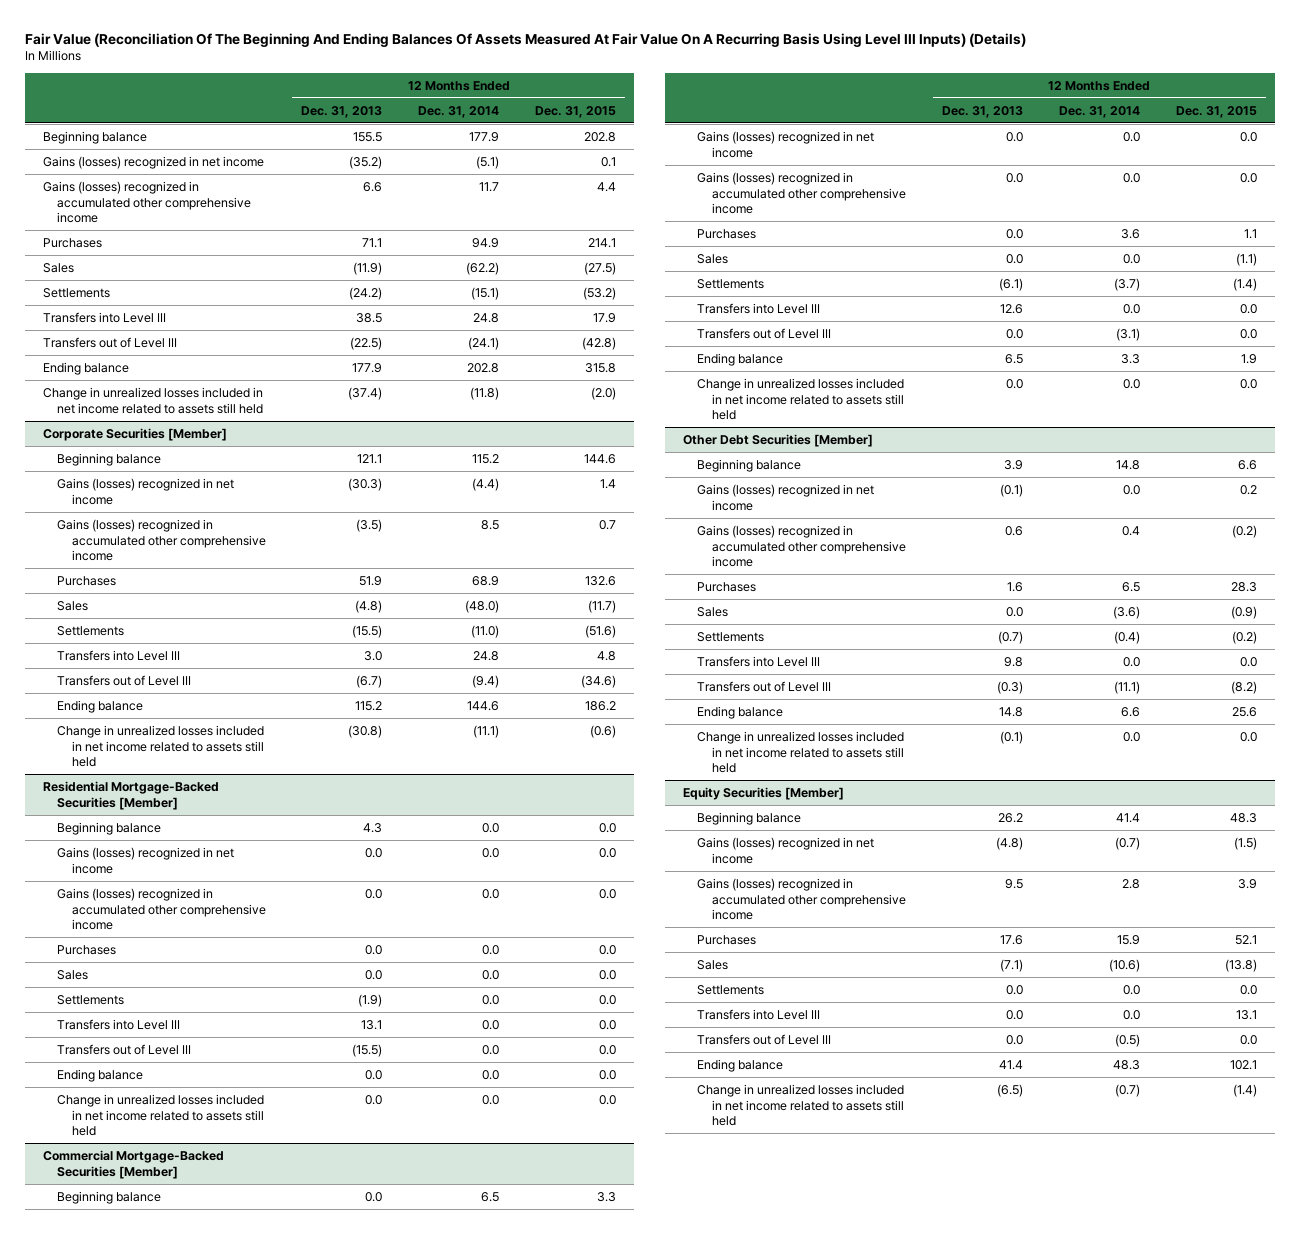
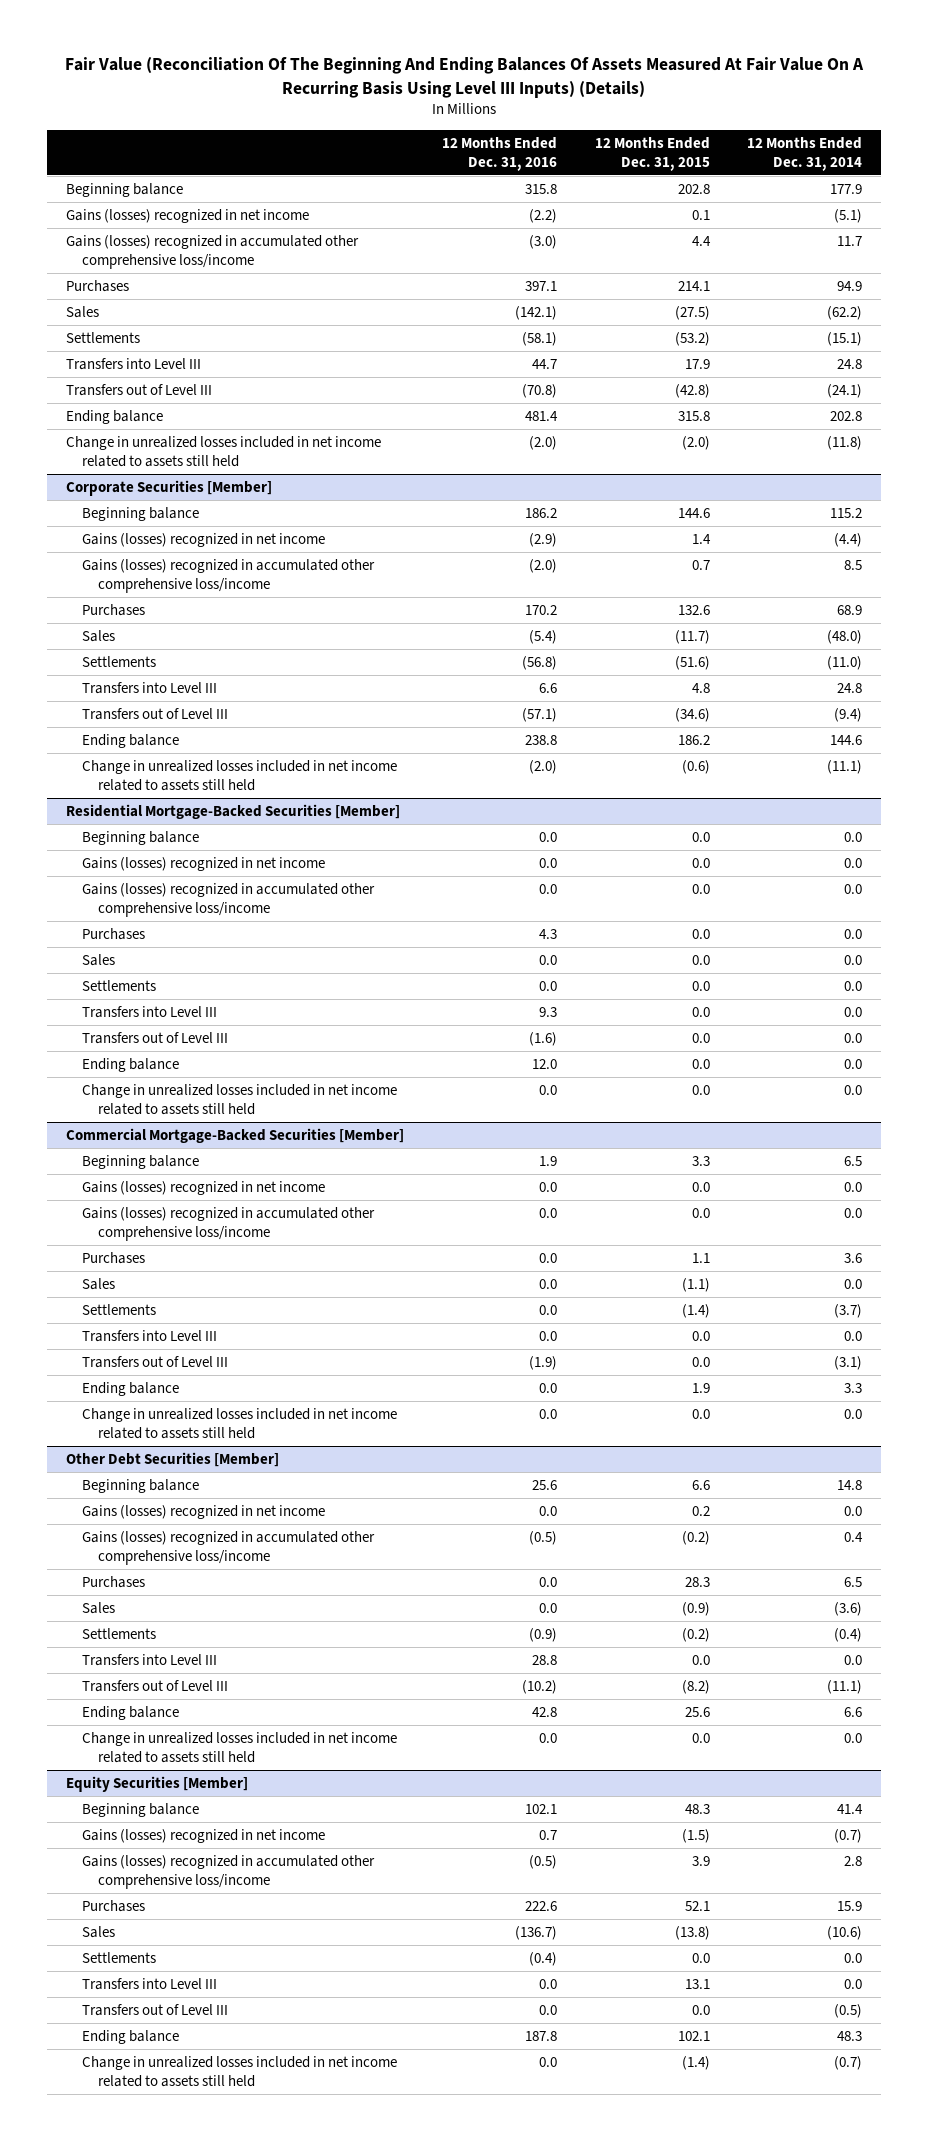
[301,105,383,118] Dec. 31, 2013 -> none
none -> [441,136,557,172] 12 Months Ended Dec. 31, 2016
[42,180,252,224] Gains (losses) recognized in accumulated other comprehensive income -> [65,234,359,270] Gains (losses) recognized in accumulated other comprehensive loss/income
[57,518,266,562] Gains (losses) recognized in accumulated other comprehensive income -> [81,558,375,594] Gains (losses) recognized in accumulated other comprehensive loss/income
[57,887,266,931] Gains (losses) recognized in accumulated other comprehensive income -> [81,882,375,918] Gains (losses) recognized in accumulated other comprehensive loss/income
[697,171,906,215] Gains (losses) recognized in accumulated other comprehensive income -> [81,1206,375,1242] Gains (losses) recognized in accumulated other comprehensive loss/income
[697,524,906,568] Gains (losses) recognized in accumulated other comprehensive income -> [81,1530,375,1566] Gains (losses) recognized in accumulated other comprehensive loss/income
[697,877,906,921] Gains (losses) recognized in accumulated other comprehensive income -> [81,1854,375,1890] Gains (losses) recognized in accumulated other comprehensive loss/income

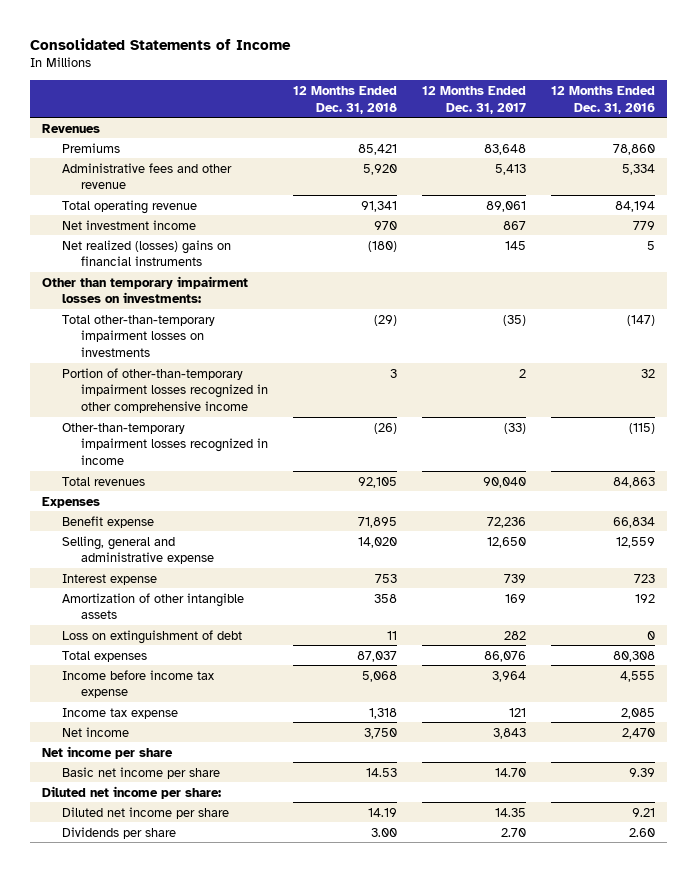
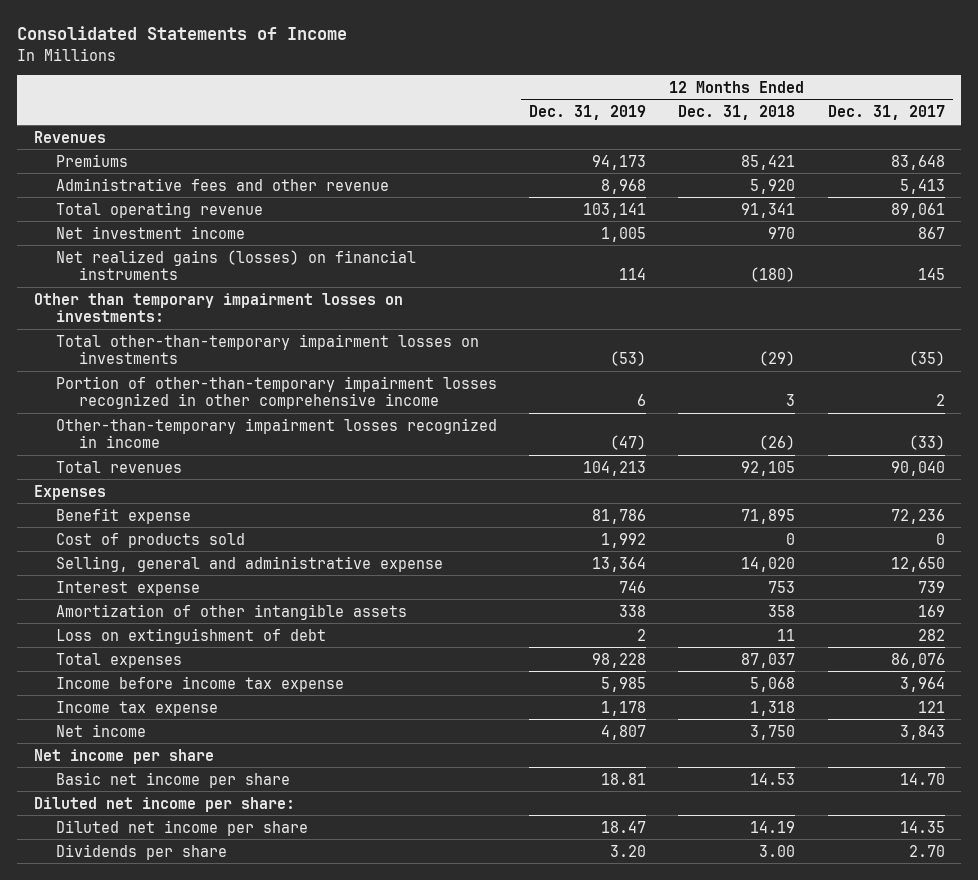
[550,85,655,114] 12 Months Ended Dec. 31, 2016 -> none
none -> [529,105,647,121] Dec. 31, 2019
[61,239,231,267] Net realized (losses) gains on financial instruments -> [56,249,417,280] Net realized gains (losses) on financial instruments
none -> [56,532,246,548] Cost of products sold

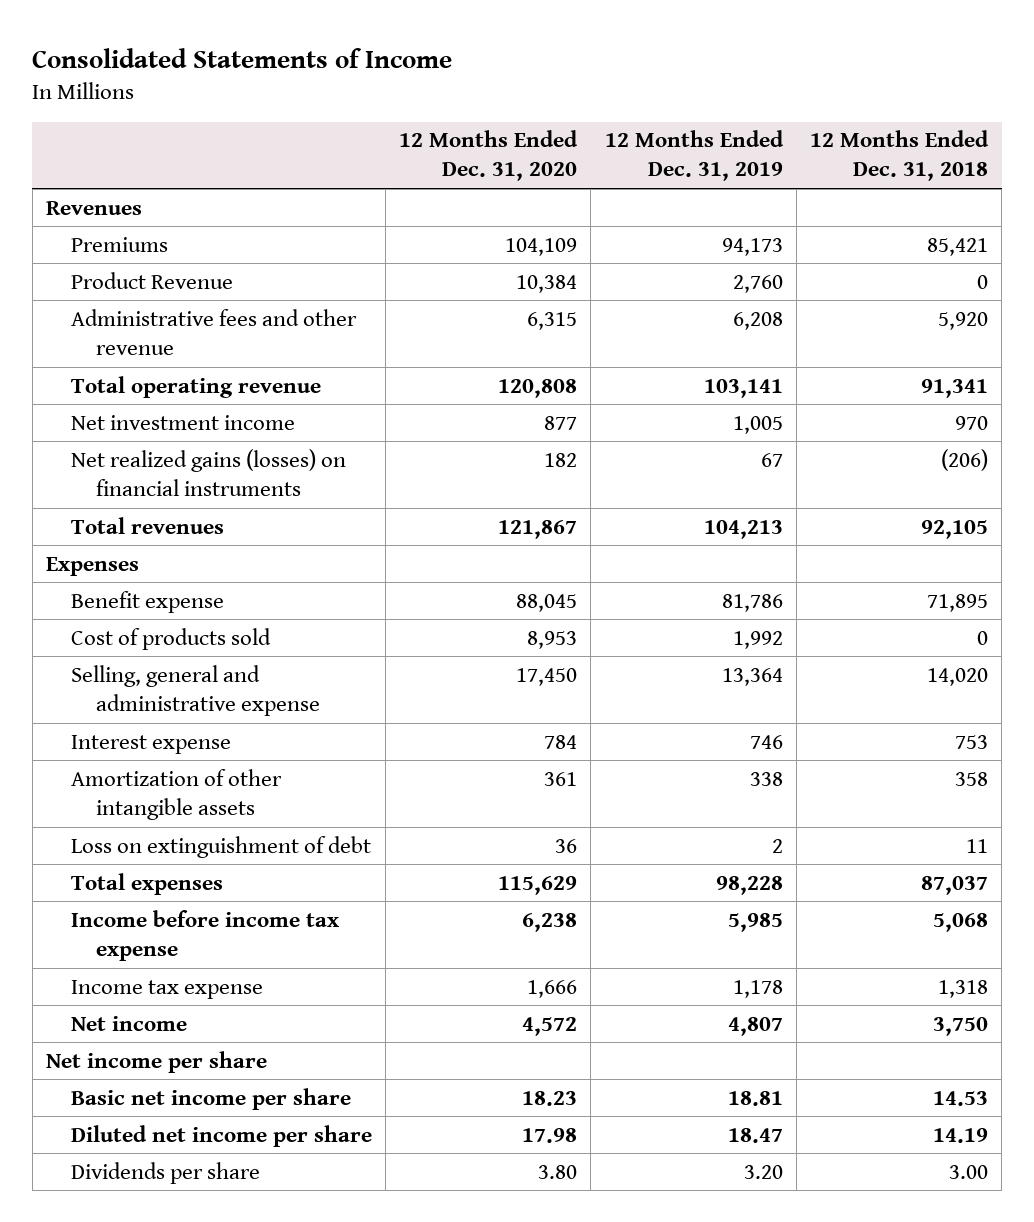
[827,105,945,121] Dec. 31, 2017 -> none
none -> [399,130,579,182] 12 Months Ended Dec. 31, 2020
none -> [70,271,233,289] Product Revenue
[601,178,647,194] 8,968 -> [732,311,783,330] 6,208
[33,292,403,322] Other than temporary impairment losses on investments: -> none
[56,333,480,364] Total other-than-temporary impairment losses on investments -> none
[56,375,498,409] Portion of other-than-temporary impairment losses recognized in other comprehensive income -> none
[56,417,498,448] Other-than-temporary impairment losses recognized in income -> none
[619,267,647,280] 114 -> [760,452,783,467] 67
[750,266,796,282] (180) -> [941,448,989,471] (206)
[33,796,295,812] Diluted net income per share: -> none

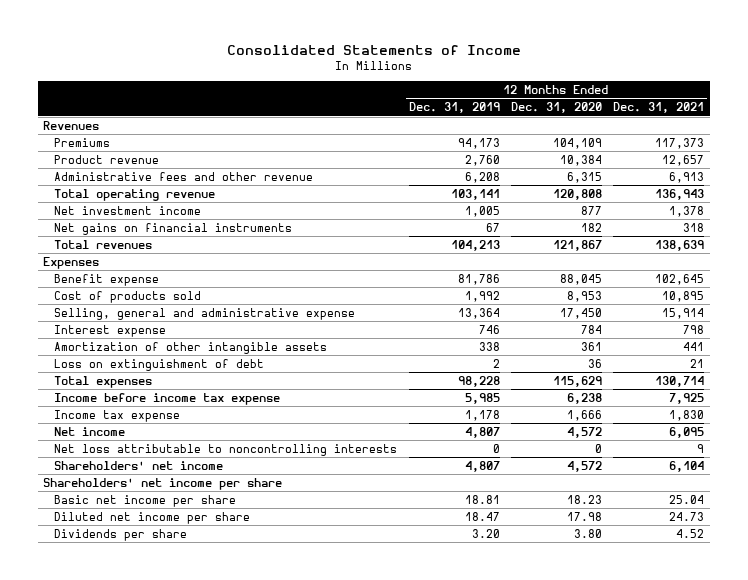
[810,130,990,182] 12 Months Ended Dec. 31, 2018 -> none
none -> [613,102,705,114] Dec. 31, 2021
[70,271,233,289] Product Revenue -> [54,154,160,164] Product revenue
[70,448,346,496] Net realized gains (losses) on financial instruments -> [54,222,293,235] Net gains on financial instruments
none -> [54,443,398,456] Net loss attributable to noncontrolling interests
none -> [54,460,224,470] Shareholders' net income
[45,1050,267,1073] Net income per share -> [43,477,283,490] Shareholders' net income per share

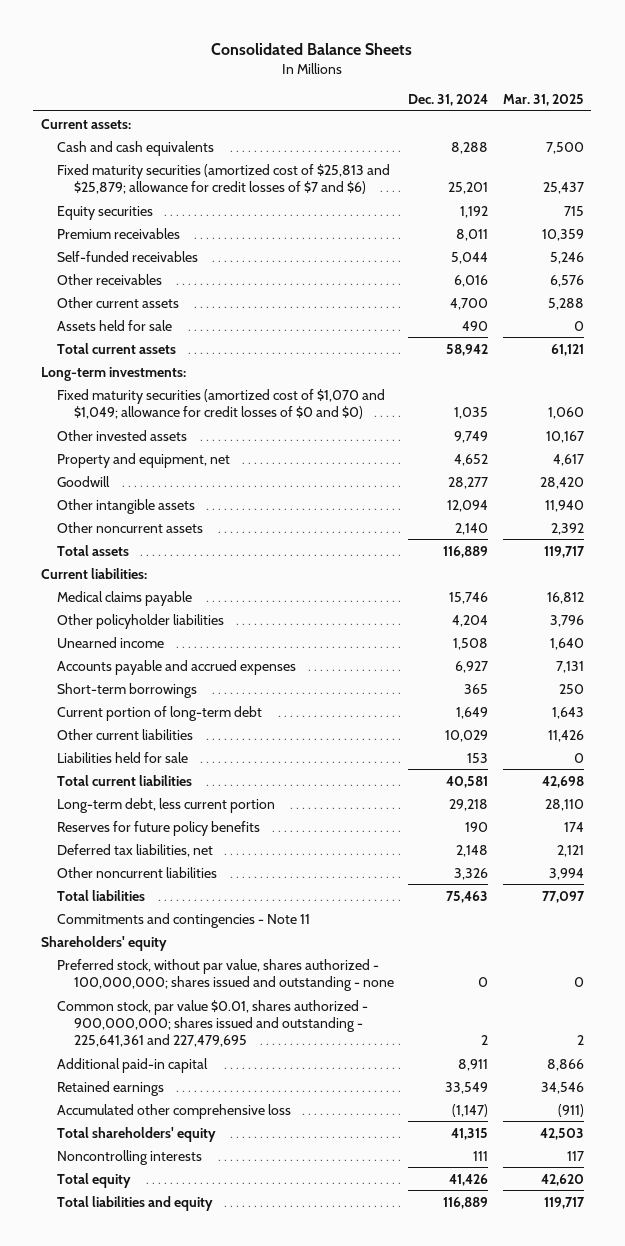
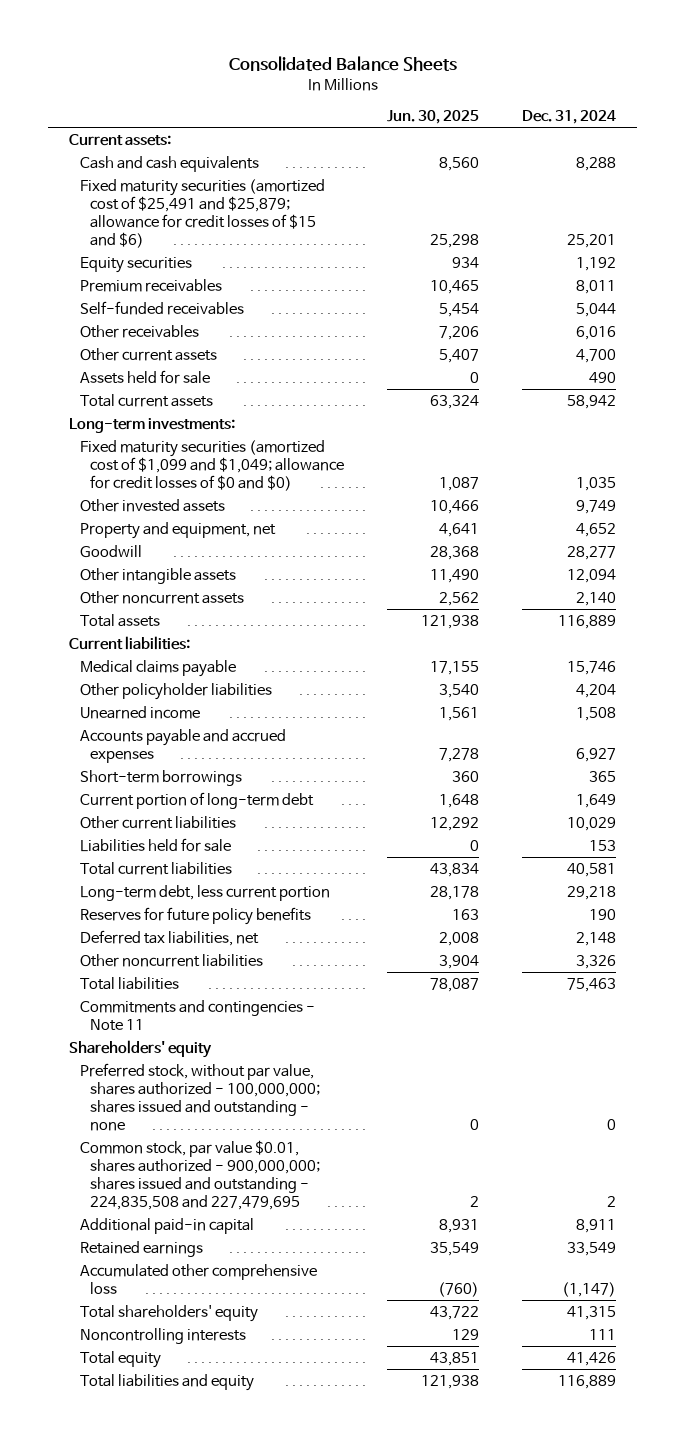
[503,94,585,107] Mar. 31, 2025 -> none
none -> [387,109,480,124] Jun. 30, 2025
[57,163,391,194] Fixed maturity securities (amortized cost of $25,813 and $25,879; allowance for credit losses of $7 and $6) -> [79,178,325,248] Fixed maturity securities (amortized cost of $25,491 and $25,879; allowance for credit losses of $15 and $6)
[57,388,386,419] Fixed maturity securities (amortized cost of $1,070 and $1,049; allowance for credit losses of $0 and $0) -> [79,439,345,491] Fixed maturity securities (amortized cost of $1,099 and $1,049; allowance for credit losses of $0 and $0)
[57,999,369,1048] Common stock, par value $0.01, shares authorized - 900,000,000; shares issued and outstanding - 225,641,361 and 227,479,695 -> [79,1139,321,1210] Common stock, par value $0.01, shares authorized - 900,000,000; shares issued and outstanding - 224,835,508 and 227,479,695

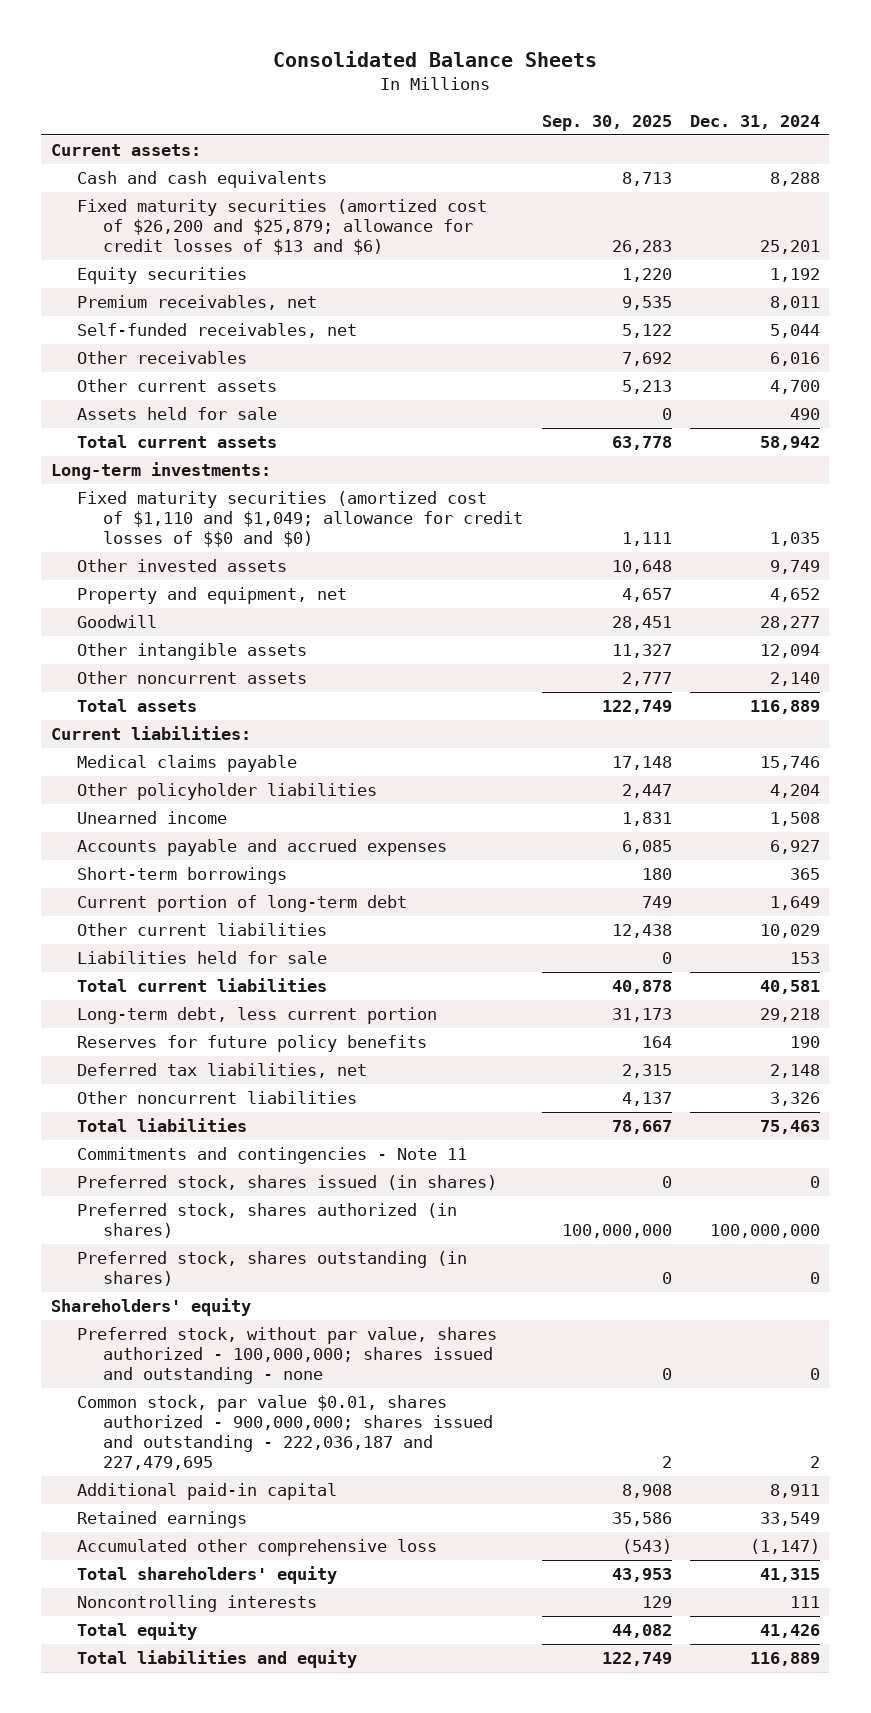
[387,109,480,124] Jun. 30, 2025 -> none
none -> [541,115,672,132] Sep. 30, 2025
[79,178,325,248] Fixed maturity securities (amortized cost of $25,491 and $25,879; allowance for credit losses of $15 and $6) -> [76,199,487,256] Fixed maturity securities (amortized cost of $26,200 and $25,879; allowance for credit losses of $13 and $6)
[79,278,222,292] Premium receivables -> [76,295,317,311] Premium receivables, net
[79,300,244,315] Self-funded receivables -> [76,323,357,339] Self-funded receivables, net
[79,439,345,491] Fixed maturity securities (amortized cost of $1,099 and $1,049; allowance for credit losses of $0 and $0) -> [76,491,524,548] Fixed maturity securities (amortized cost of $1,110 and $1,049; allowance for credit losses of $$0 and $0)
none -> [76,1175,497,1191] Preferred stock, shares issued (in shares)
none -> [76,1203,457,1239] Preferred stock, shares authorized (in shares)
none -> [76,1251,467,1287] Preferred stock, shares outstanding (in shares)
[79,1139,321,1210] Common stock, par value $0.01, shares authorized - 900,000,000; shares issued and outstanding - 224,835,508 and 227,479,695 -> [76,1395,494,1471] Common stock, par value $0.01, shares authorized - 900,000,000; shares issued and outstanding - 222,036,187 and 227,479,695

